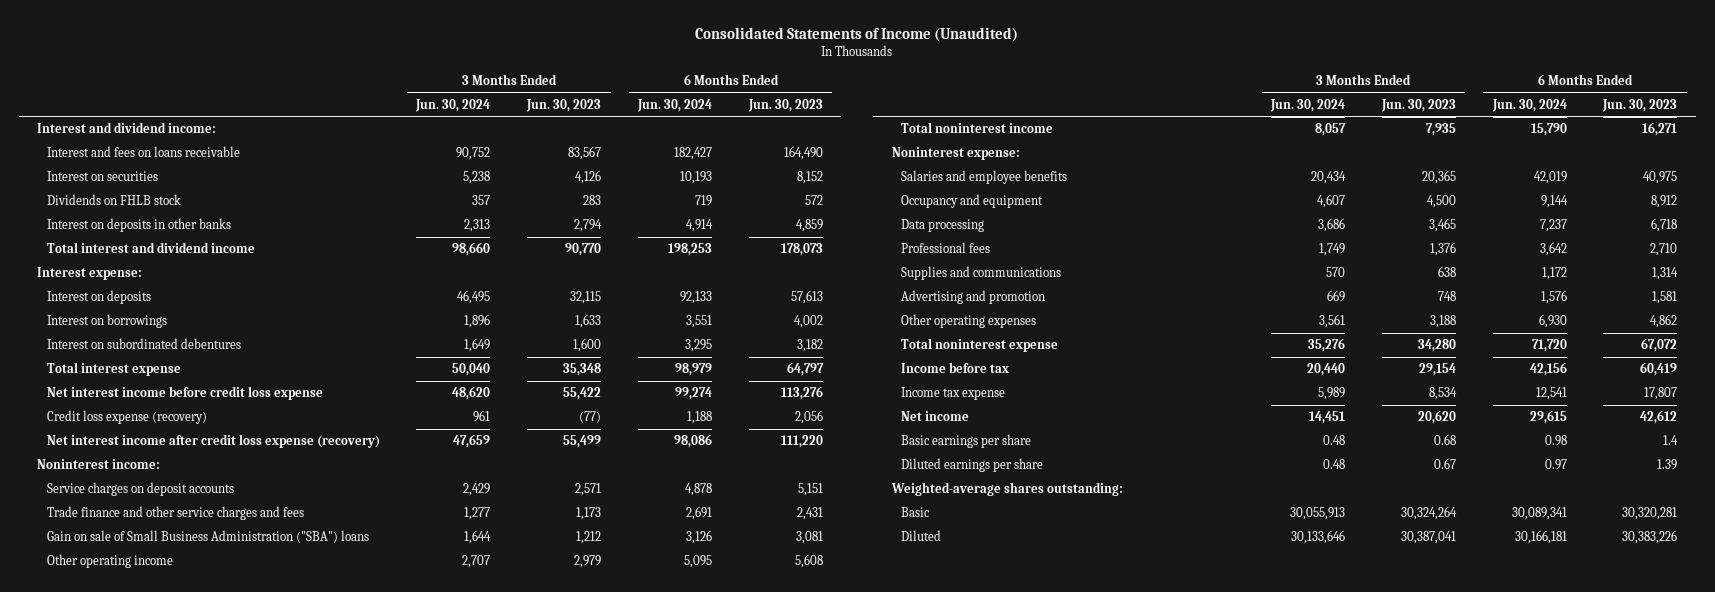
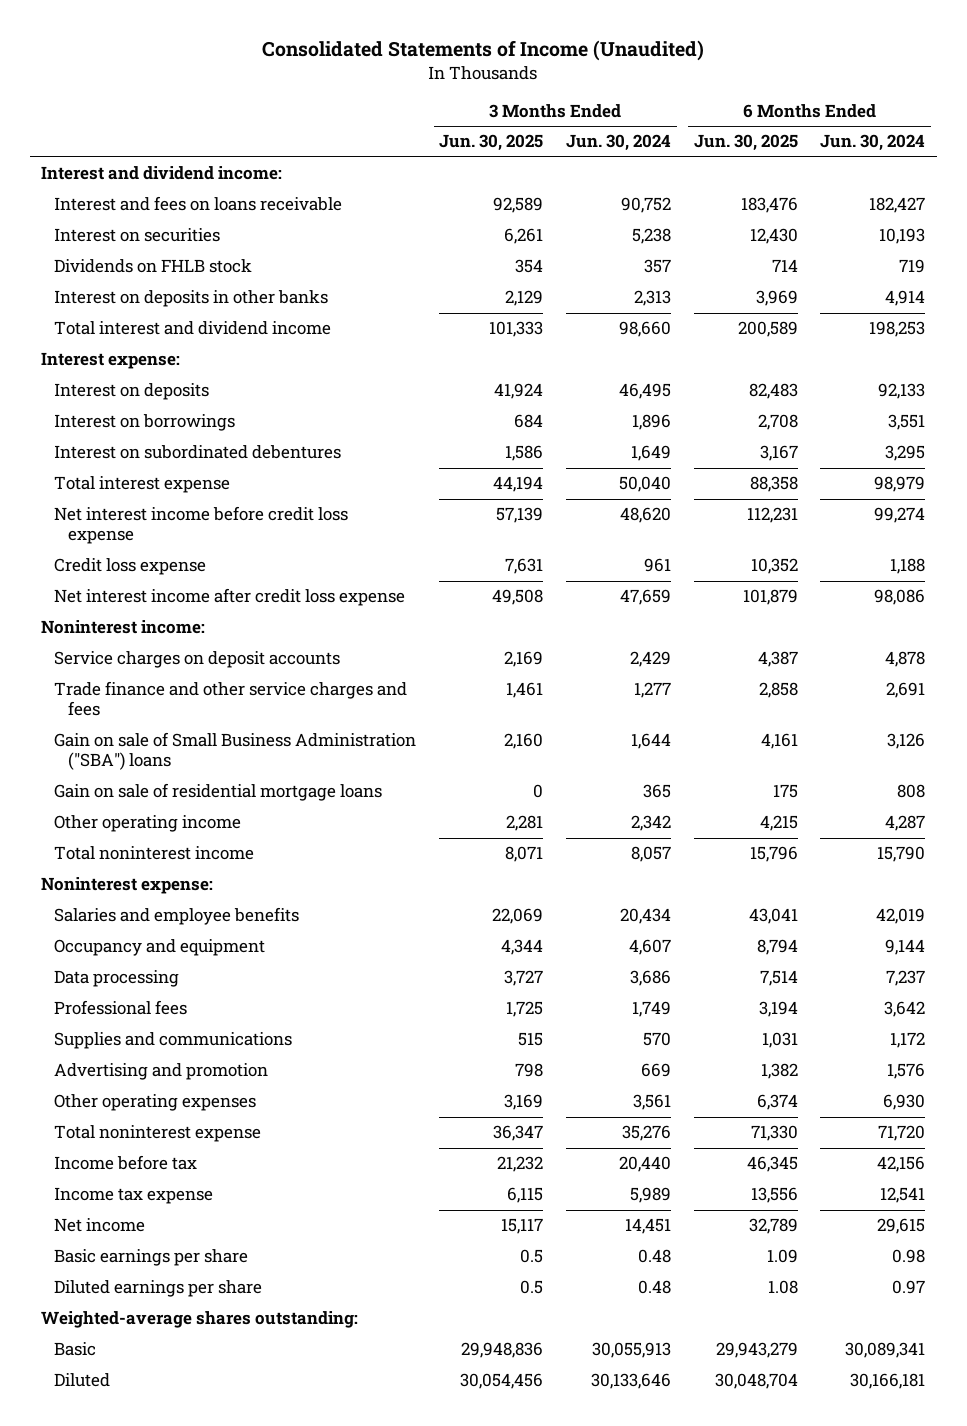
[526,98,602,112] Jun. 30, 2023 -> none
[748,98,824,112] Jun. 30, 2023 -> none
none -> [439,134,544,152] Jun. 30, 2025
none -> [693,134,798,152] Jun. 30, 2025
[46,410,207,425] Credit loss expense (recovery) -> [54,558,207,576] Credit loss expense
[46,434,380,449] Net interest income after credit loss expense (recovery) -> [54,588,406,607] Net interest income after credit loss expense
none -> [54,783,383,802] Gain on sale of residential mortgage loans
[462,555,491,569] 2,707 -> [630,815,671,832] 2,342
[684,555,713,569] 5,095 -> [885,815,926,832] 4,287

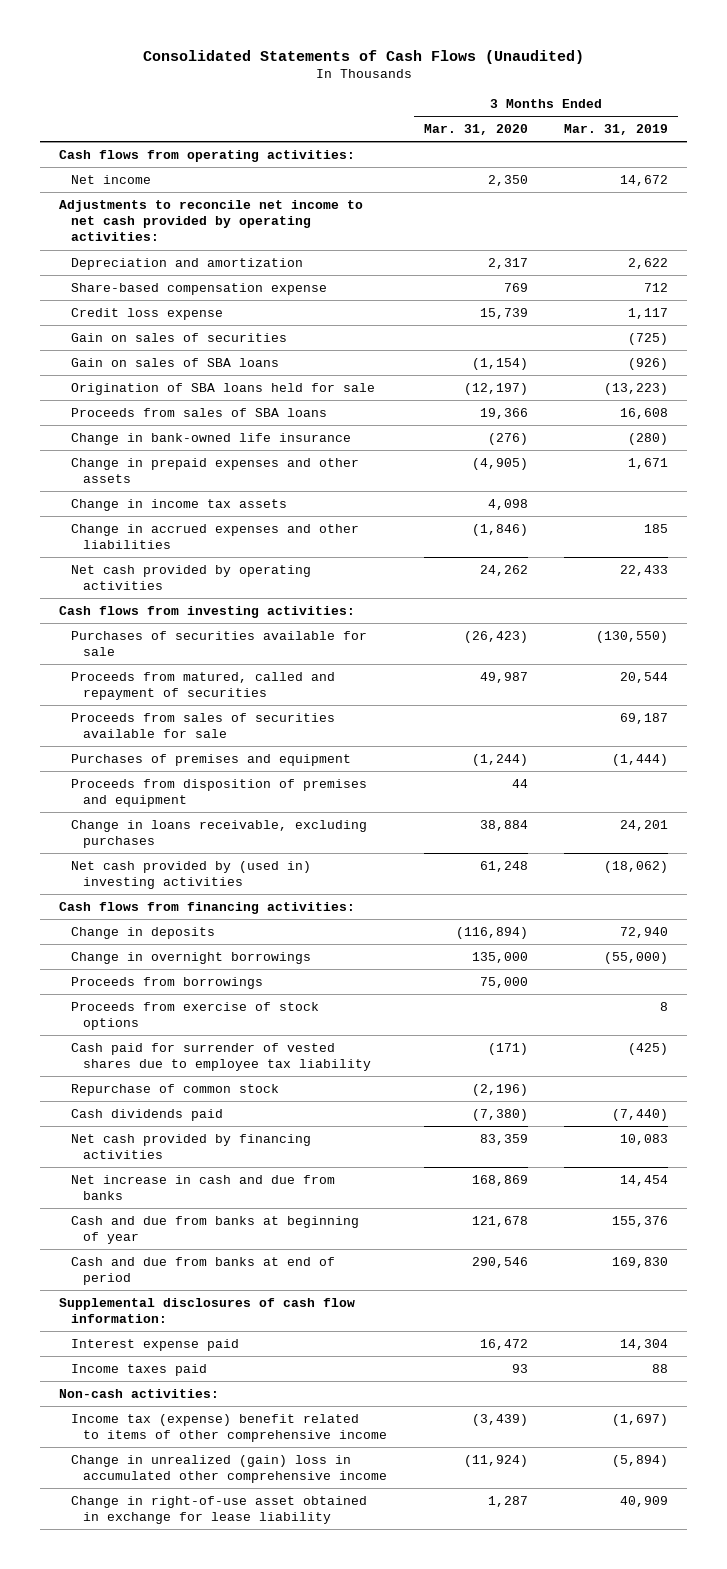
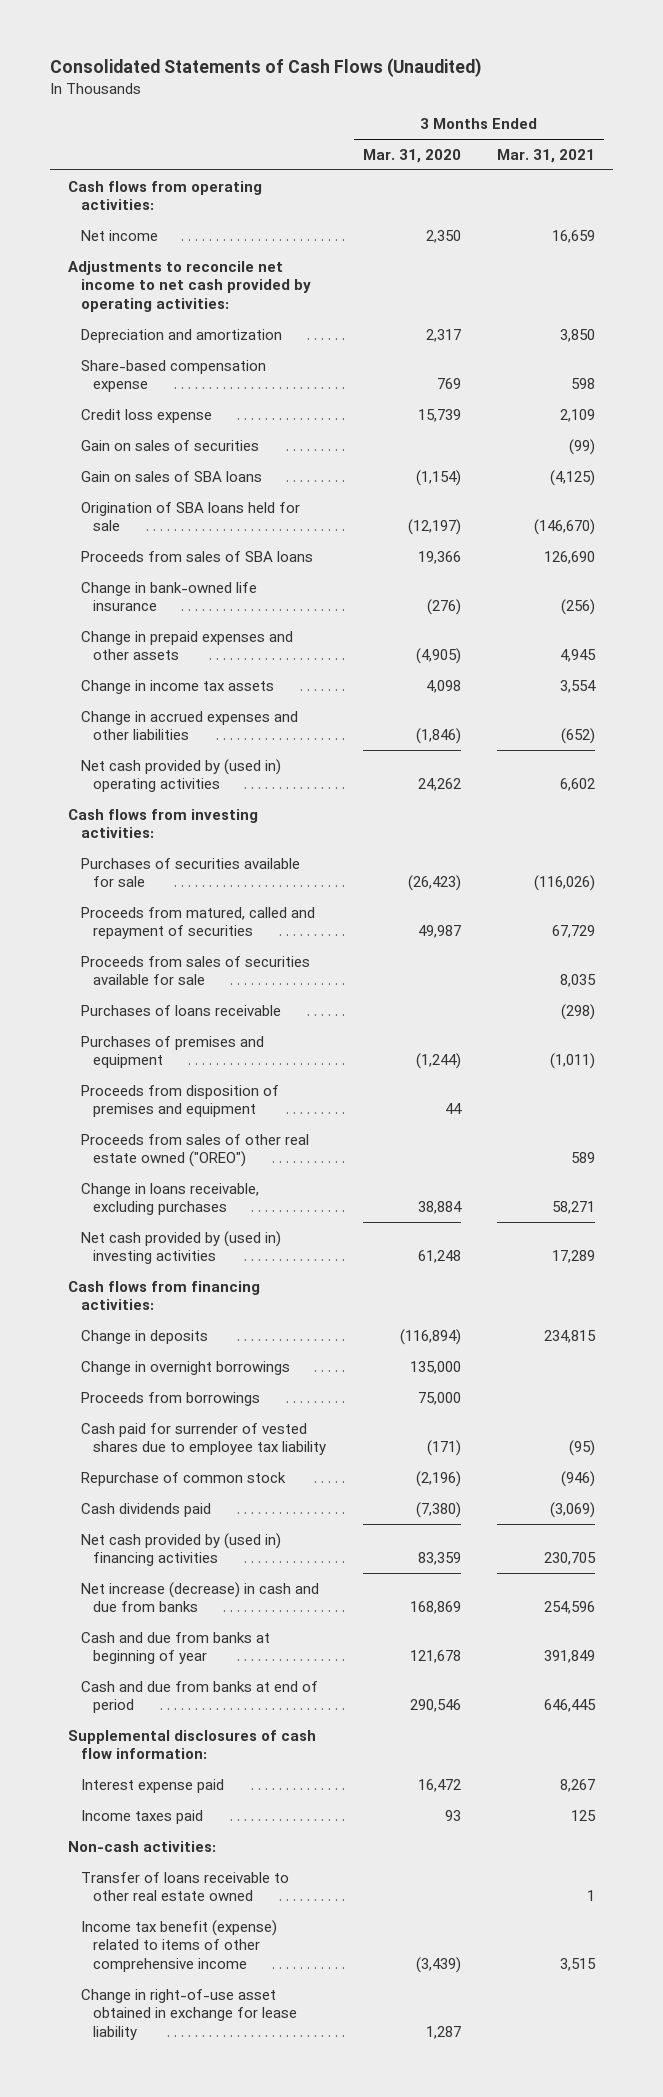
[564,123,669,135] Mar. 31, 2019 -> none
none -> [497,148,596,163] Mar. 31, 2021
[70,564,311,591] Net cash provided by operating activities -> [80,758,281,793] Net cash provided by (used in) operating activities
none -> [80,1004,281,1016] Purchases of loans receivable
none -> [80,1133,309,1168] Proceeds from sales of other real estate owned ("OREO")
[70,1001,319,1031] Proceeds from exercise of stock options -> none
[70,1133,311,1160] Net cash provided by financing activities -> [80,1532,281,1567] Net cash provided by (used in) financing activities
[70,1174,335,1201] Net increase in cash and due from banks -> [80,1581,319,1613] Net increase (decrease) in cash and due from banks
[70,1454,387,1484] Change in unrealized (gain) loss in accumulated other comprehensive income -> none
none -> [80,1871,289,1902] Transfer of loans receivable to other real estate owned
[70,1413,387,1443] Income tax (expense) benefit related to items of other comprehensive income -> [80,1919,277,1973] Income tax benefit (expense) related to items of other comprehensive income

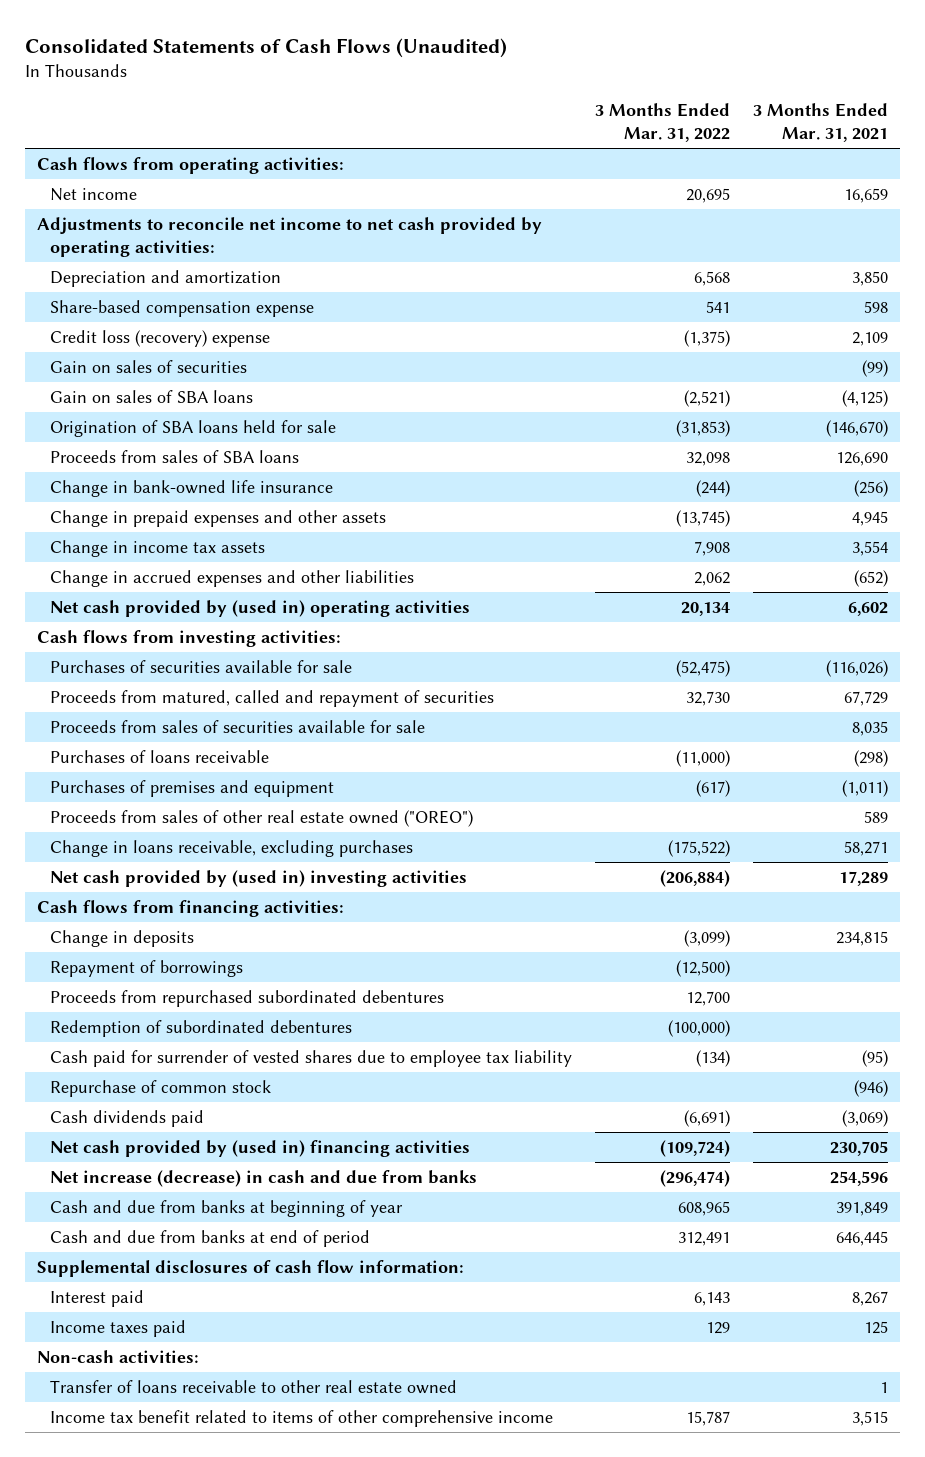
[362,148,461,163] Mar. 31, 2020 -> none
none -> [594,102,730,143] 3 Months Ended Mar. 31, 2022
[80,408,212,423] Credit loss expense -> [49,329,270,347] Credit loss (recovery) expense
[80,1084,279,1118] Proceeds from disposition of premises and equipment -> none
[80,1360,290,1375] Change in overnight borrowings -> none
[80,1391,260,1406] Proceeds from borrowings -> [49,959,243,977] Repayment of borrowings
none -> [49,989,444,1007] Proceeds from repurchased subordinated debentures
none -> [49,1019,352,1037] Redemption of subordinated debentures
[80,1778,224,1793] Interest expense paid -> [49,1289,144,1307] Interest paid
[80,1988,298,2041] Change in right-of-use asset obtained in exchange for lease liability -> none
[80,1919,277,1973] Income tax benefit (expense) related to items of other comprehensive income -> [49,1409,553,1427] Income tax benefit related to items of other comprehensive income

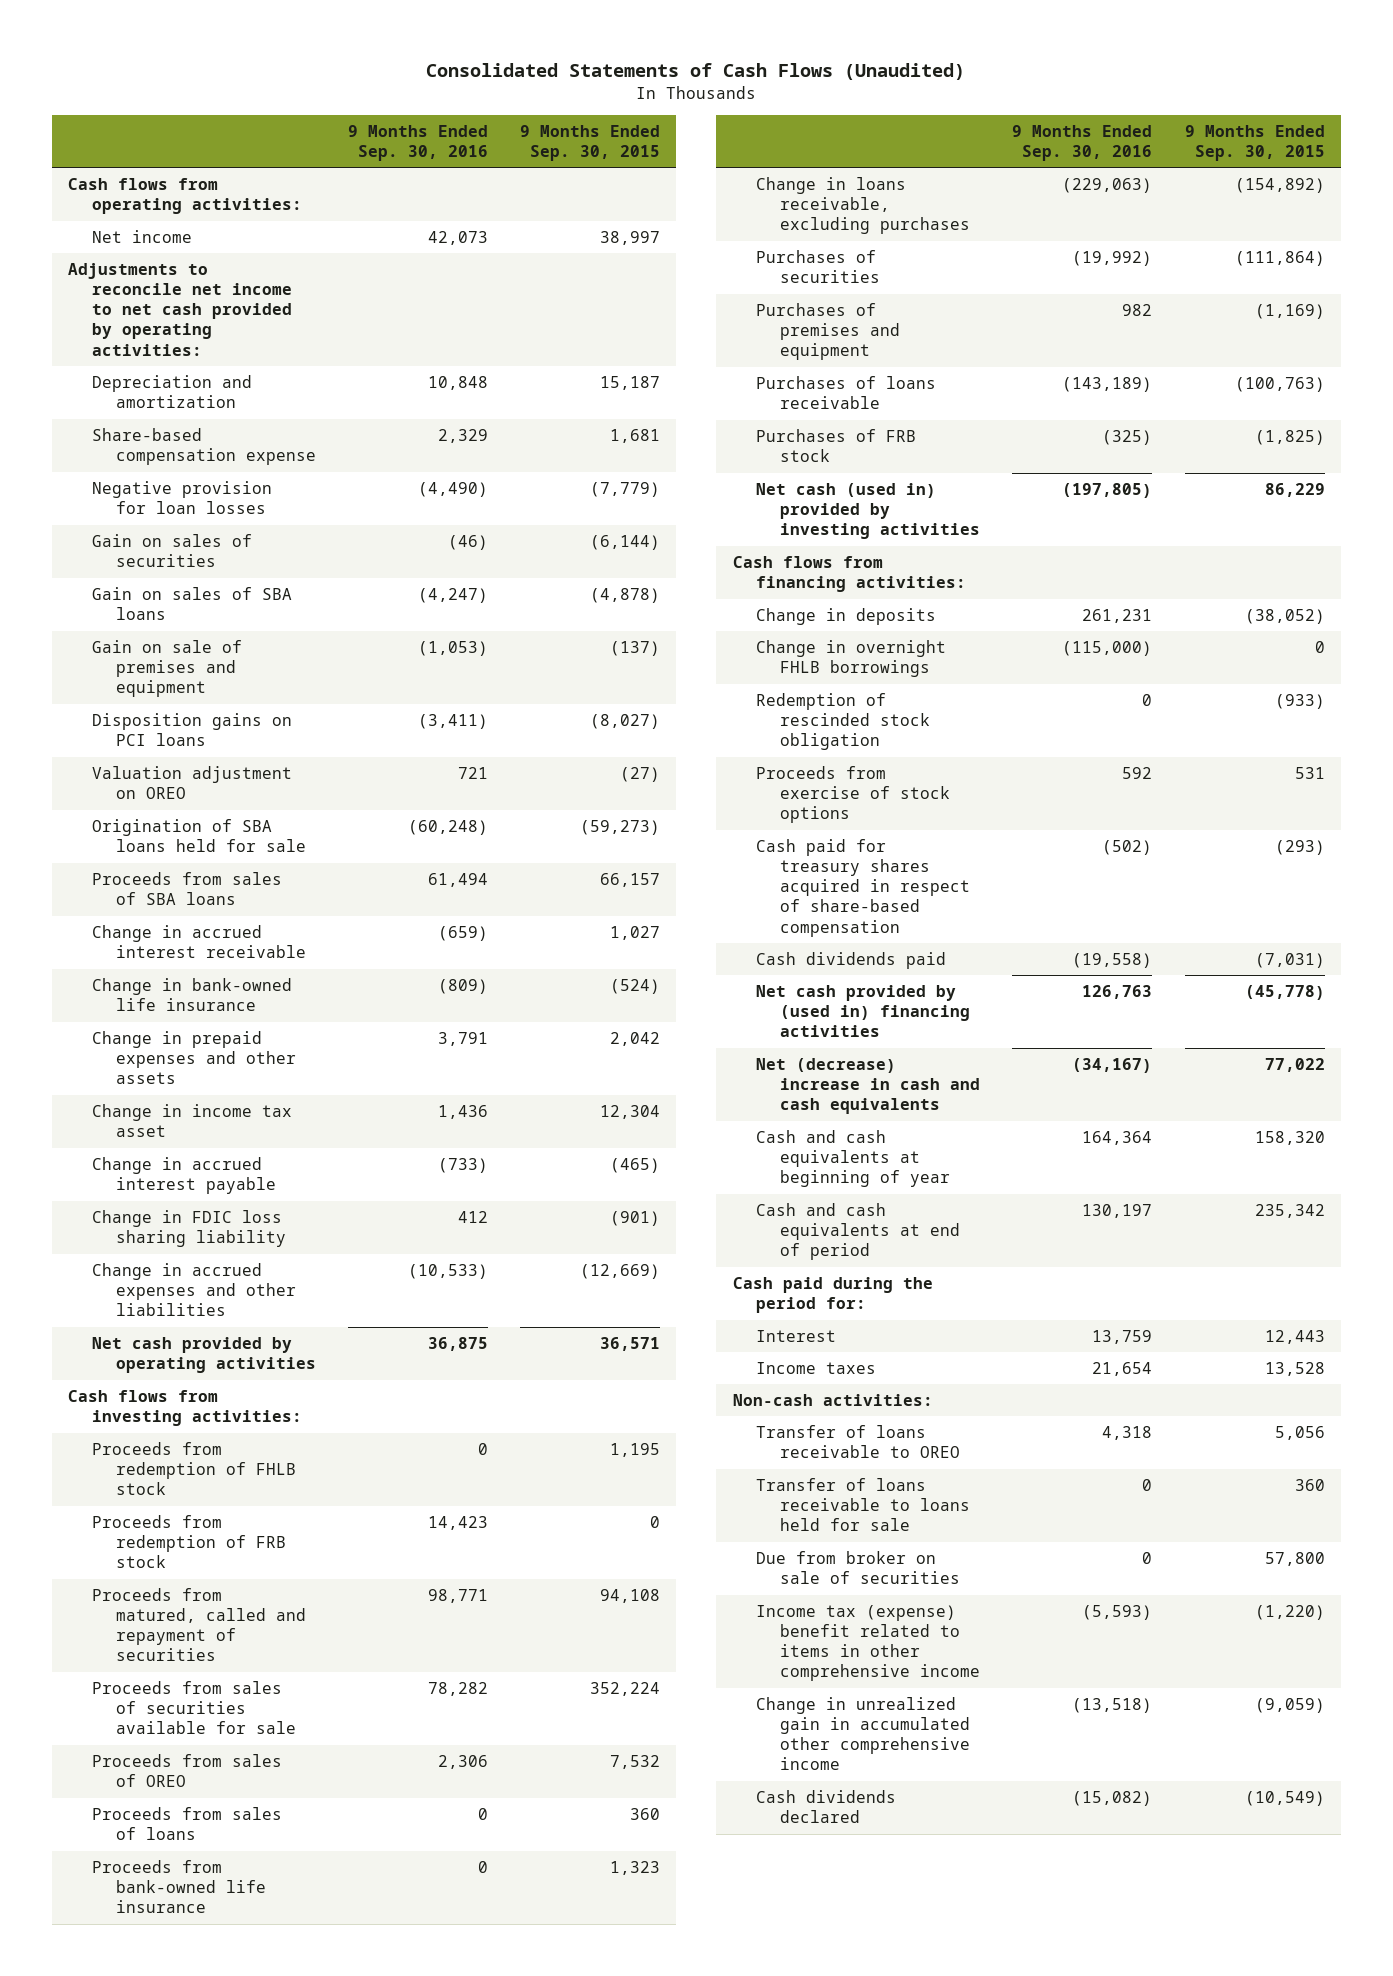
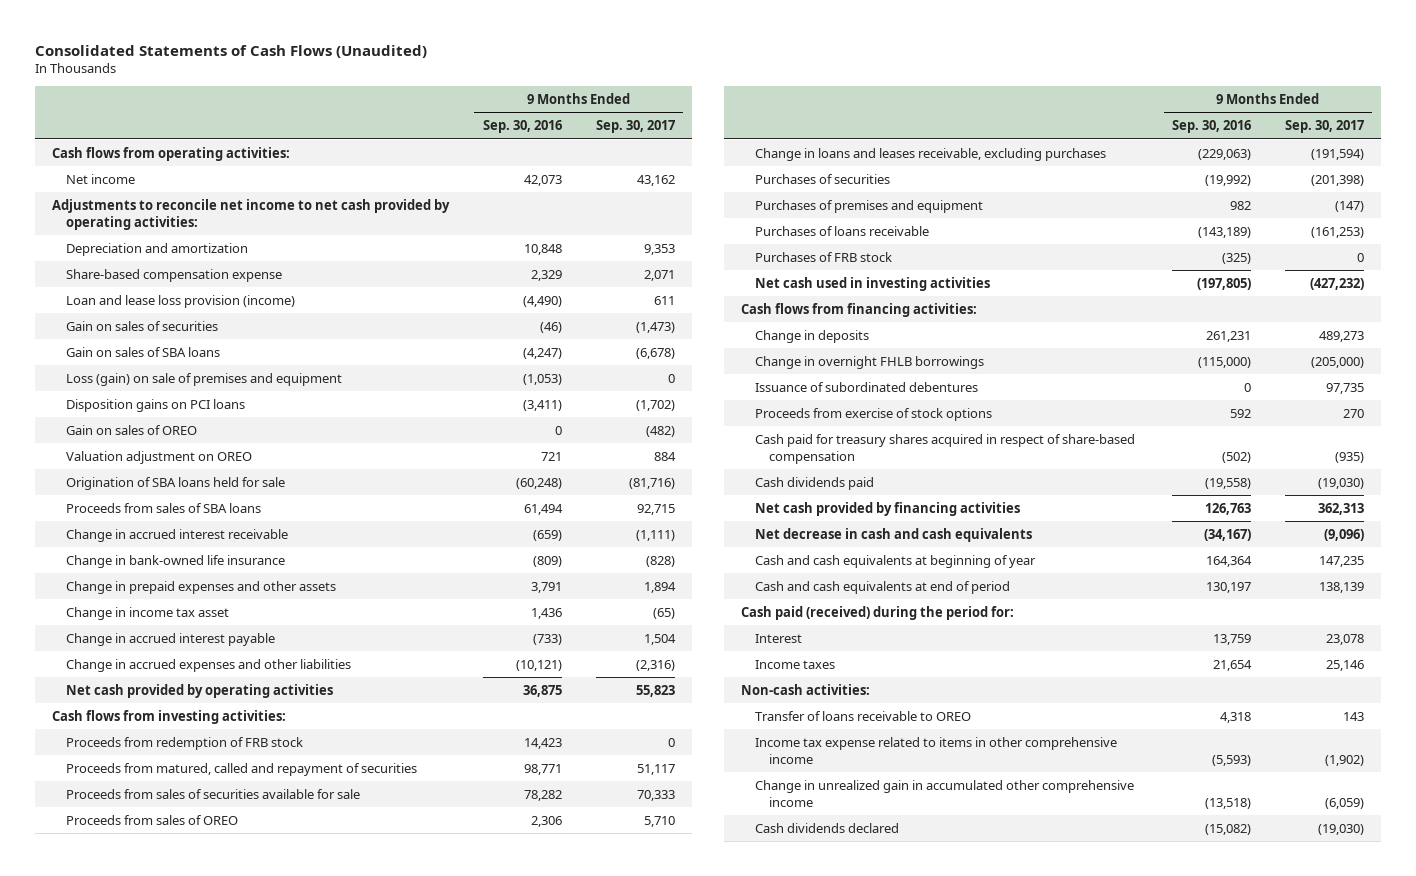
[520,124,661,161] 9 Months Ended Sep. 30, 2015 -> none
none -> [595,120,675,134] Sep. 30, 2017
[91,481,272,515] Negative provision for loan losses -> [65,294,295,308] Loan and lease loss provision (income)
[91,640,242,698] Gain on sale of premises and equipment -> [65,372,342,386] Loss (gain) on sale of premises and equipment
none -> [65,424,197,435] Gain on sales of OREO
[91,1210,286,1248] Change in FDIC loss sharing liability -> none
[407,1264,488,1280] (10,533) -> [515,659,562,671] (10,121)
[91,1442,296,1496] Proceeds from redemption of FHLB stock -> none
[91,1807,282,1841] Proceeds from sales of loans -> none
[91,1860,266,1914] Proceeds from bank-owned life insurance -> none
[756,177,971,235] Change in loans receivable, excluding purchases -> [754,147,1106,161] Change in loans and leases receivable, excluding purchases
[756,483,981,540] Net cash (used in) provided by investing activities -> [754,276,990,291] Net cash used in investing activities
[756,693,931,751] Redemption of rescinded stock obligation -> none
none -> [754,381,978,392] Issuance of subordinated debentures
[756,985,971,1038] Net cash provided by (used in) financing activities -> [754,501,1020,516] Net cash provided by financing activities
[756,1058,981,1115] Net (decrease) increase in cash and cash equivalents -> [754,527,1032,542] Net decrease in cash and cash equivalents
[732,1277,933,1314] Cash paid during the period for: -> [741,605,1015,620] Cash paid (received) during the period for:
[756,1478,971,1532] Transfer of loans receivable to loans held for sale -> none
[756,1551,961,1585] Due from broker on sale of securities -> none
[756,1605,981,1682] Income tax (expense) benefit related to items in other comprehensive income -> [754,736,1117,764] Income tax expense related to items in other comprehensive income

